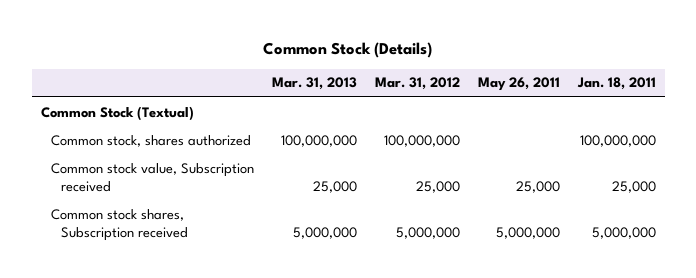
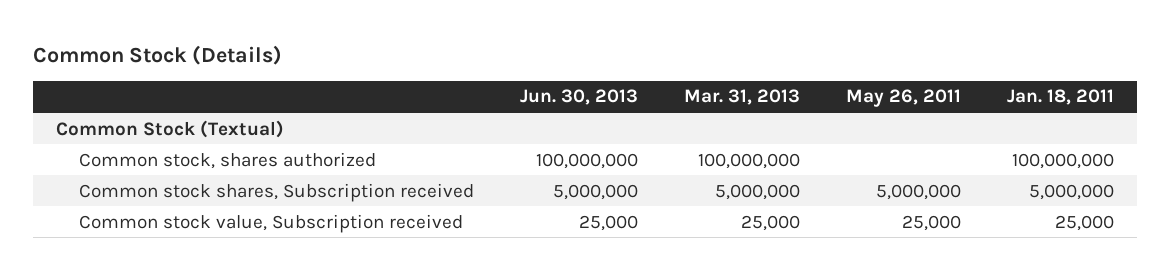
[374,77,460,91] Mar. 31, 2012 -> none
none -> [520,89,639,106] Jun. 30, 2013
[50,162,254,193] Common stock value, Subscription received -> [79,213,464,233] Common stock value, Subscription received

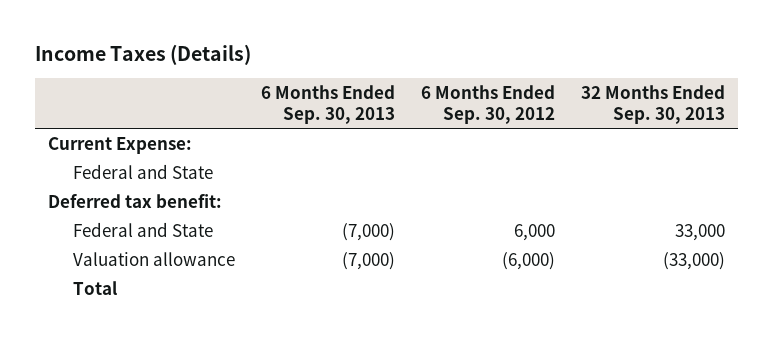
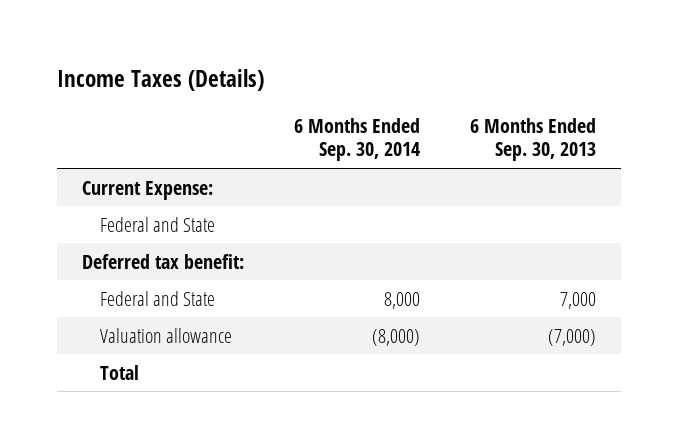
[421,84,556,124] 6 Months Ended Sep. 30, 2012 -> none
[581,84,726,124] 32 Months Ended Sep. 30, 2013 -> none
none -> [293,117,420,162] 6 Months Ended Sep. 30, 2014
[342,222,396,241] (7,000) -> [559,291,596,309] 7,000

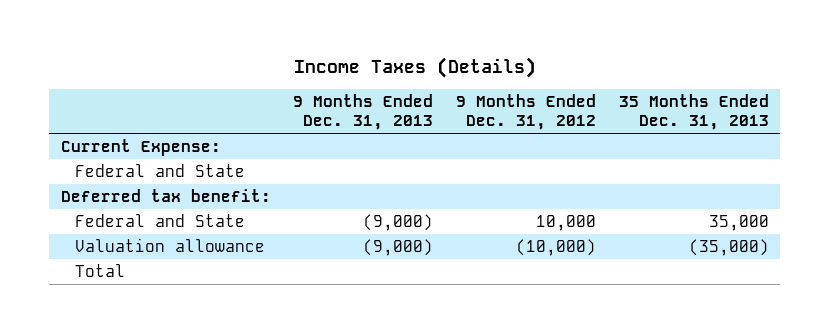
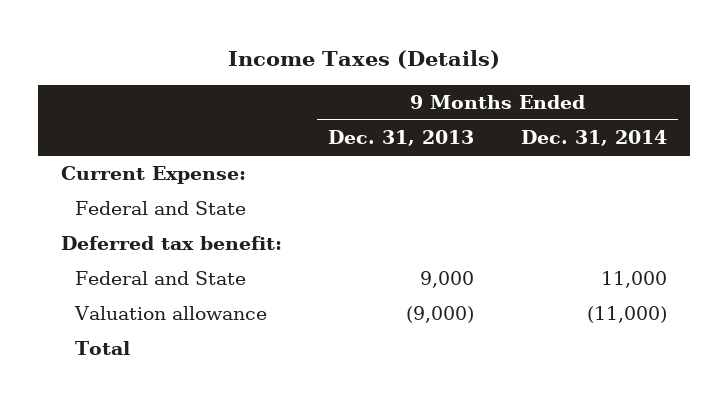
[456,93,597,131] 9 Months Ended Dec. 31, 2012 -> none
[618,93,769,131] 35 Months Ended Dec. 31, 2013 -> none
none -> [520,130,667,147] Dec. 31, 2014
[363,213,434,231] (9,000) -> [420,271,475,289] 9,000

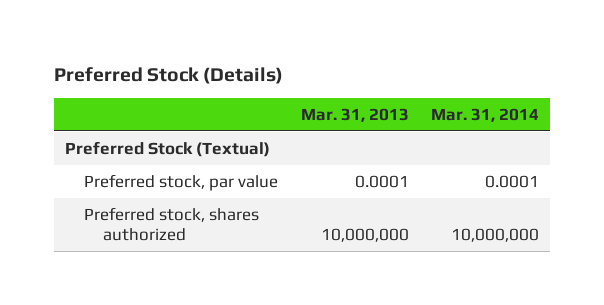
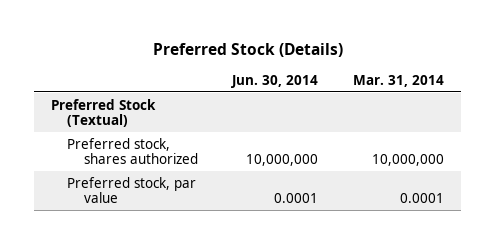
[300,107,409,122] Mar. 31, 2013 -> none
none -> [231,74,319,88] Jun. 30, 2014
[84,174,279,192] Preferred stock, par value -> [67,176,197,204] Preferred stock, par value

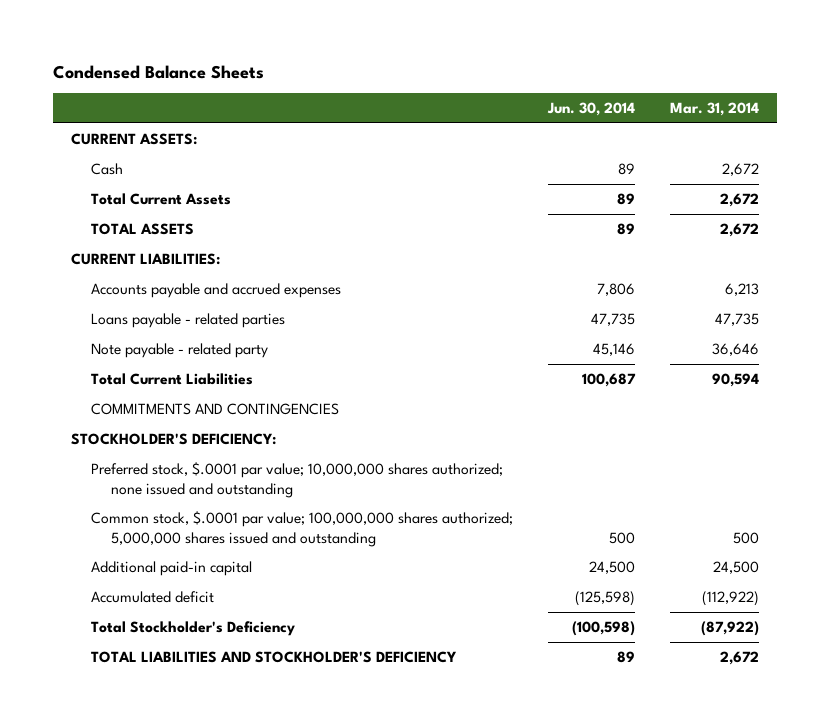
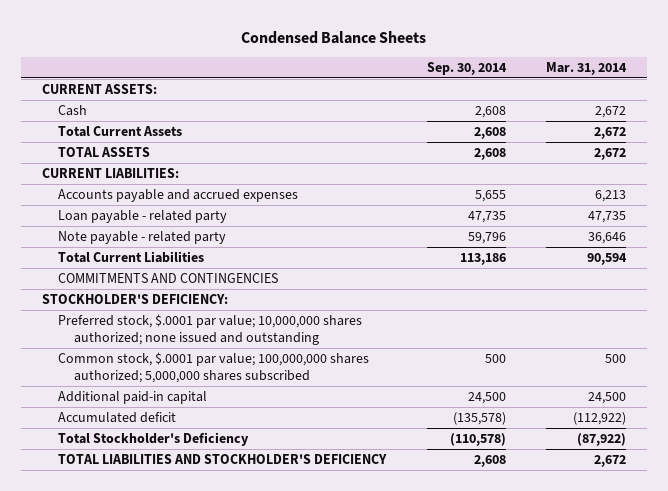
[547,102,636,117] Jun. 30, 2014 -> none
none -> [426,61,507,75] Sep. 30, 2014
[90,312,285,328] Loans payable - related parties -> [57,209,227,223] Loan payable - related party
[90,510,513,547] Common stock, $.0001 par value; 100,000,000 shares authorized; 5,000,000 shares issued and outstanding -> [57,351,369,383] Common stock, $.0001 par value; 100,000,000 shares authorized; 5,000,000 shares subscribed

